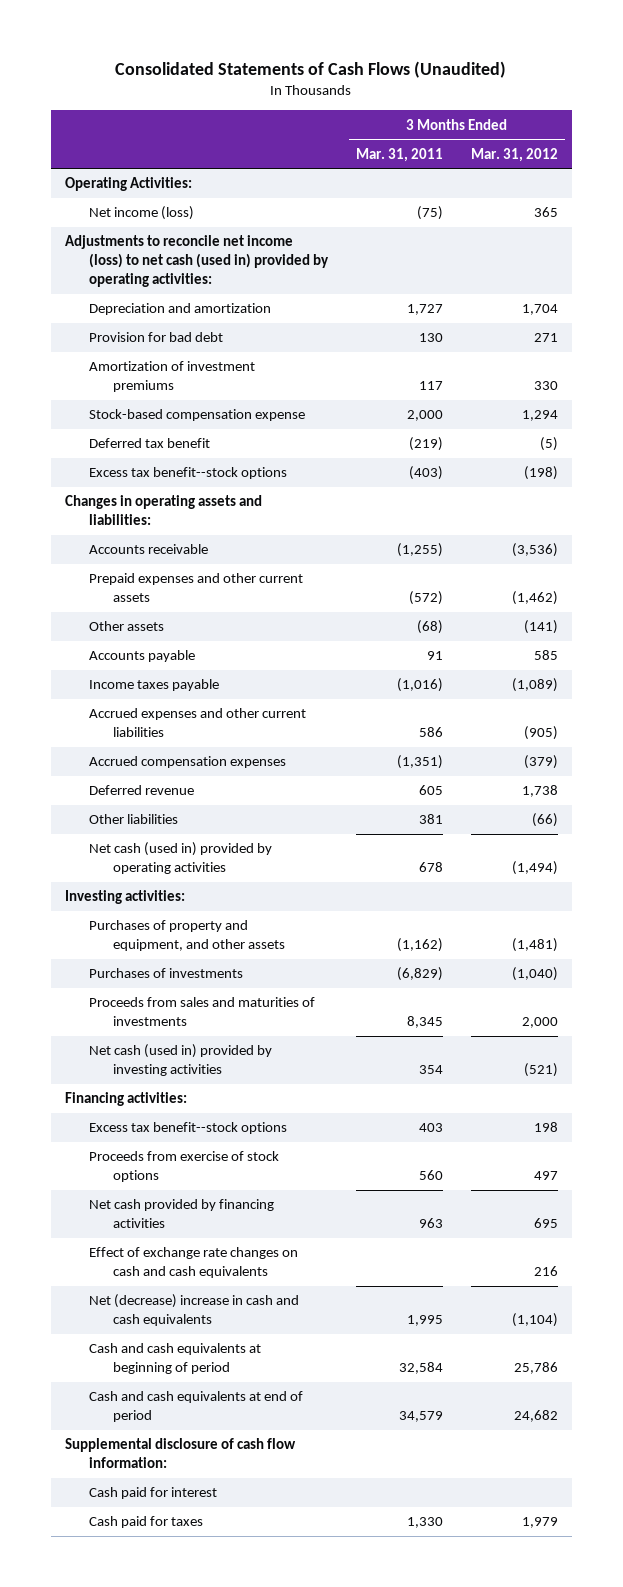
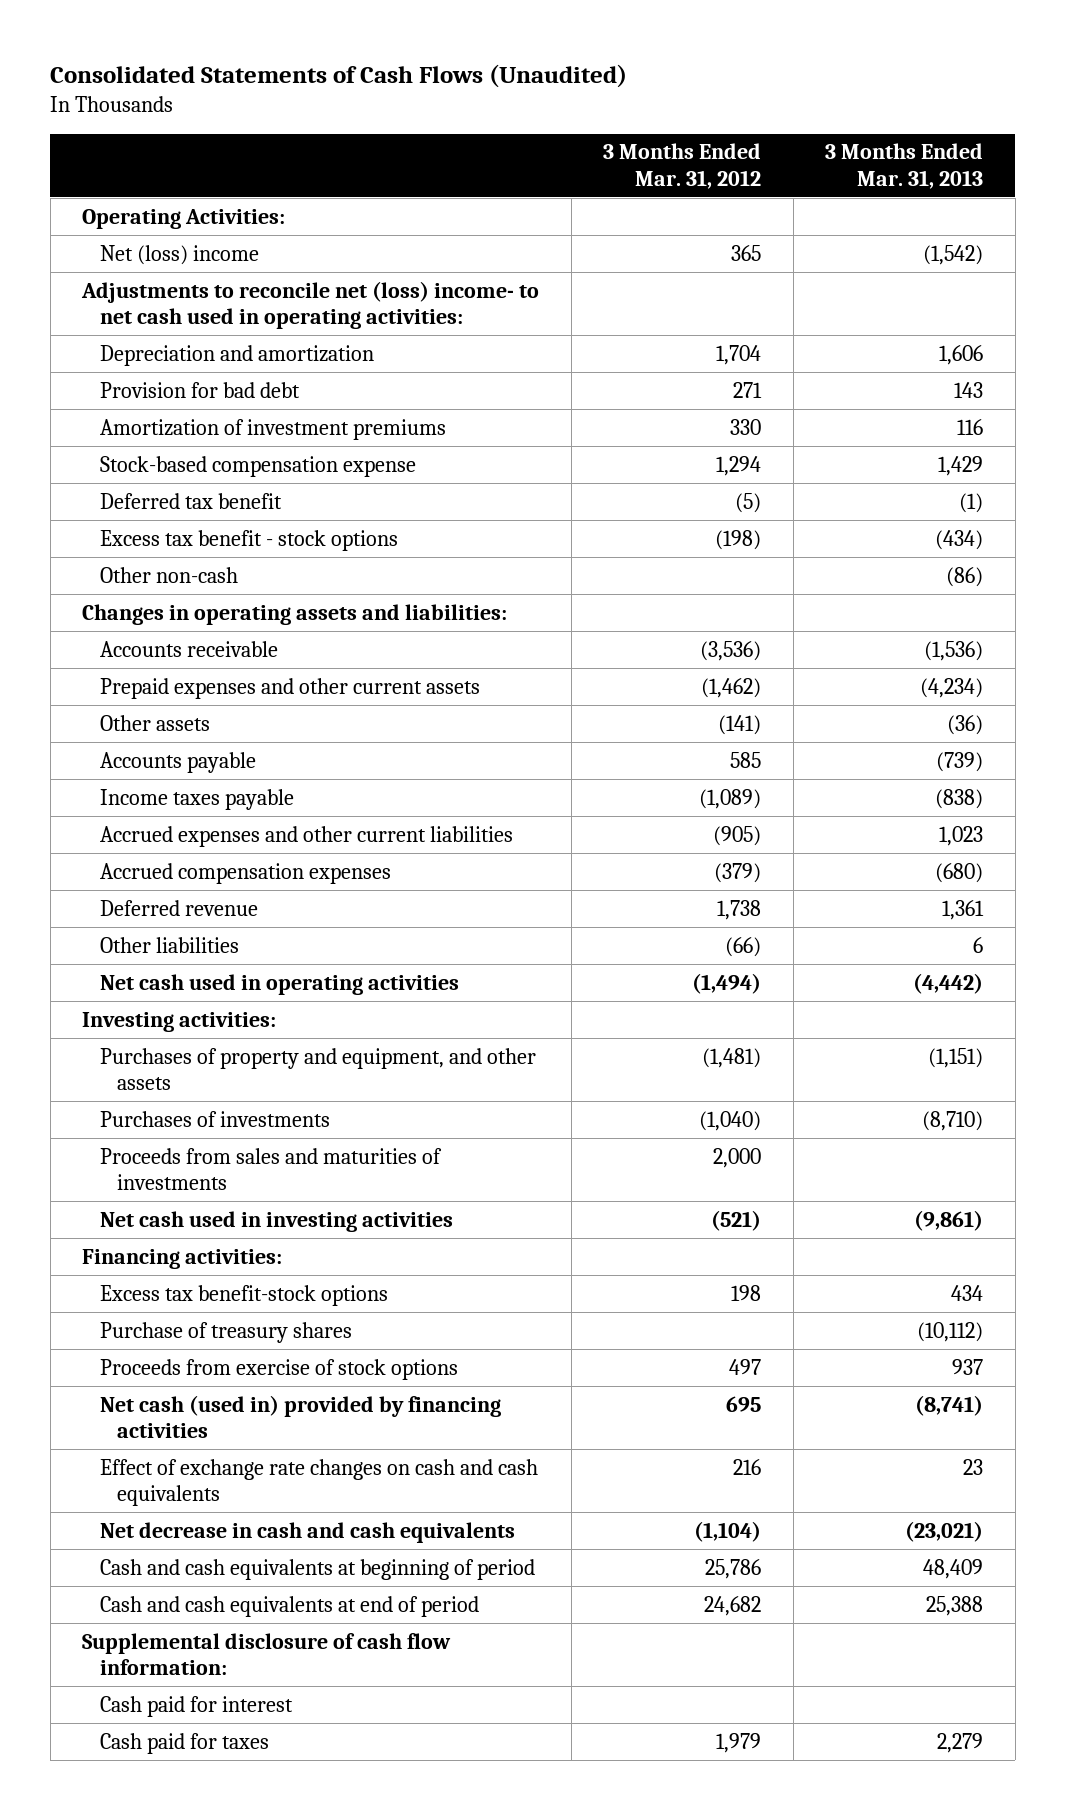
[355,147,443,162] Mar. 31, 2011 -> none
none -> [825,143,984,189] 3 Months Ended Mar. 31, 2013
[89,206,195,221] Net income (loss) -> [99,244,259,265] Net (loss) income
[64,235,330,288] Adjustments to reconcile net income (loss) to net cash (used in) provided by operating activities: -> [81,280,540,330] Adjustments to reconcile net (loss) income- to net cash used in operating activities:
[89,467,288,480] Excess tax benefit--stock options -> [99,529,398,551] Excess tax benefit - stock options
none -> [99,566,238,583] Other non-cash
[89,842,273,875] Net cash (used in) provided by operating activities -> [99,973,459,995] Net cash used in operating activities
[89,1044,273,1077] Net cash (used in) provided by investing activities -> [99,1210,453,1232] Net cash used in investing activities
[89,1122,288,1135] Excess tax benefit--stock options -> [99,1284,388,1306] Excess tax benefit-stock options
none -> [99,1321,352,1343] Purchase of treasury shares
[89,1199,275,1229] Net cash provided by financing activities -> [99,1394,501,1439] Net cash (used in) provided by financing activities
[89,1294,300,1327] Net (decrease) increase in cash and cash equivalents -> [99,1521,515,1543] Net decrease in cash and cash equivalents

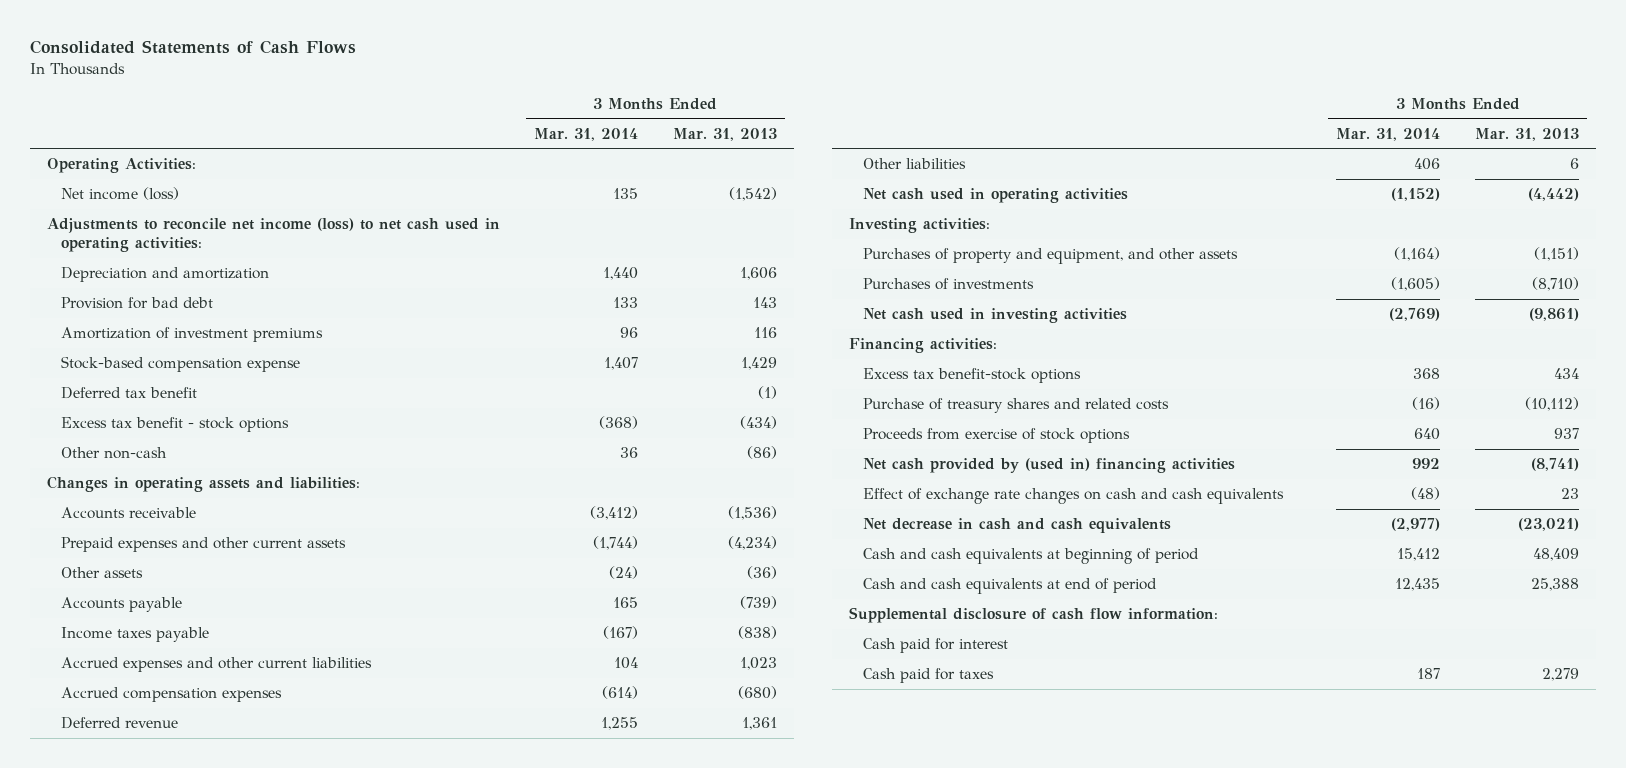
[50,64,628,89] Consolidated Statements of Cash Flows (Unaudited) -> [29,40,356,55] Consolidated Statements of Cash Flows
[603,143,762,189] 3 Months Ended Mar. 31, 2012 -> none
none -> [534,127,639,141] Mar. 31, 2014
[99,244,259,265] Net (loss) income -> [60,187,179,201] Net income (loss)
[81,280,540,330] Adjustments to reconcile net (loss) income- to net cash used in operating activities: -> [46,218,500,253] Adjustments to reconcile net income (loss) to net cash used in operating activities:
[99,1147,442,1191] Proceeds from sales and maturities of investments -> none
[99,1321,352,1343] Purchase of treasury shares -> [862,398,1169,414] Purchase of treasury shares and related costs
[99,1394,501,1439] Net cash (used in) provided by financing activities -> [862,458,1235,474] Net cash provided by (used in) financing activities

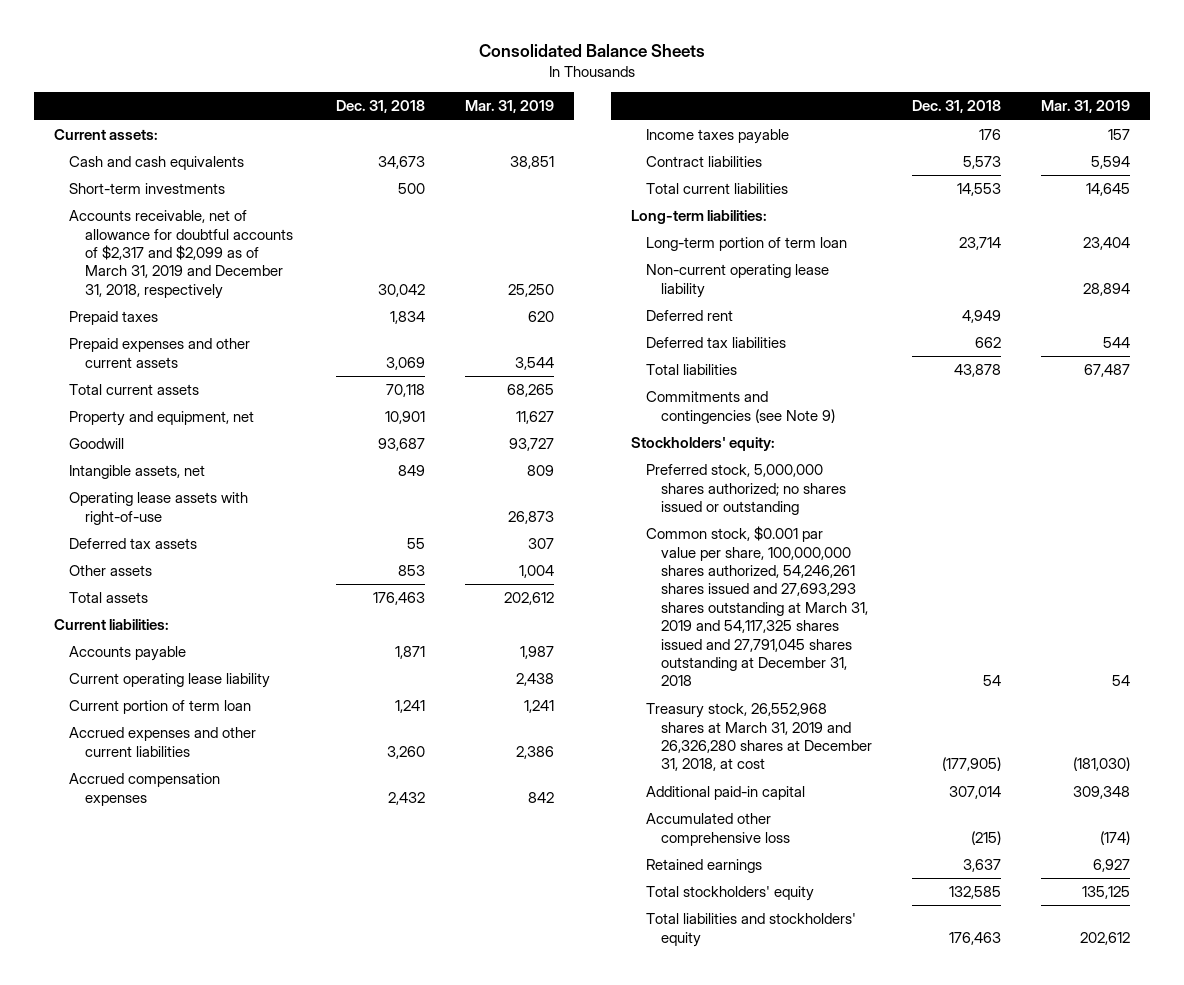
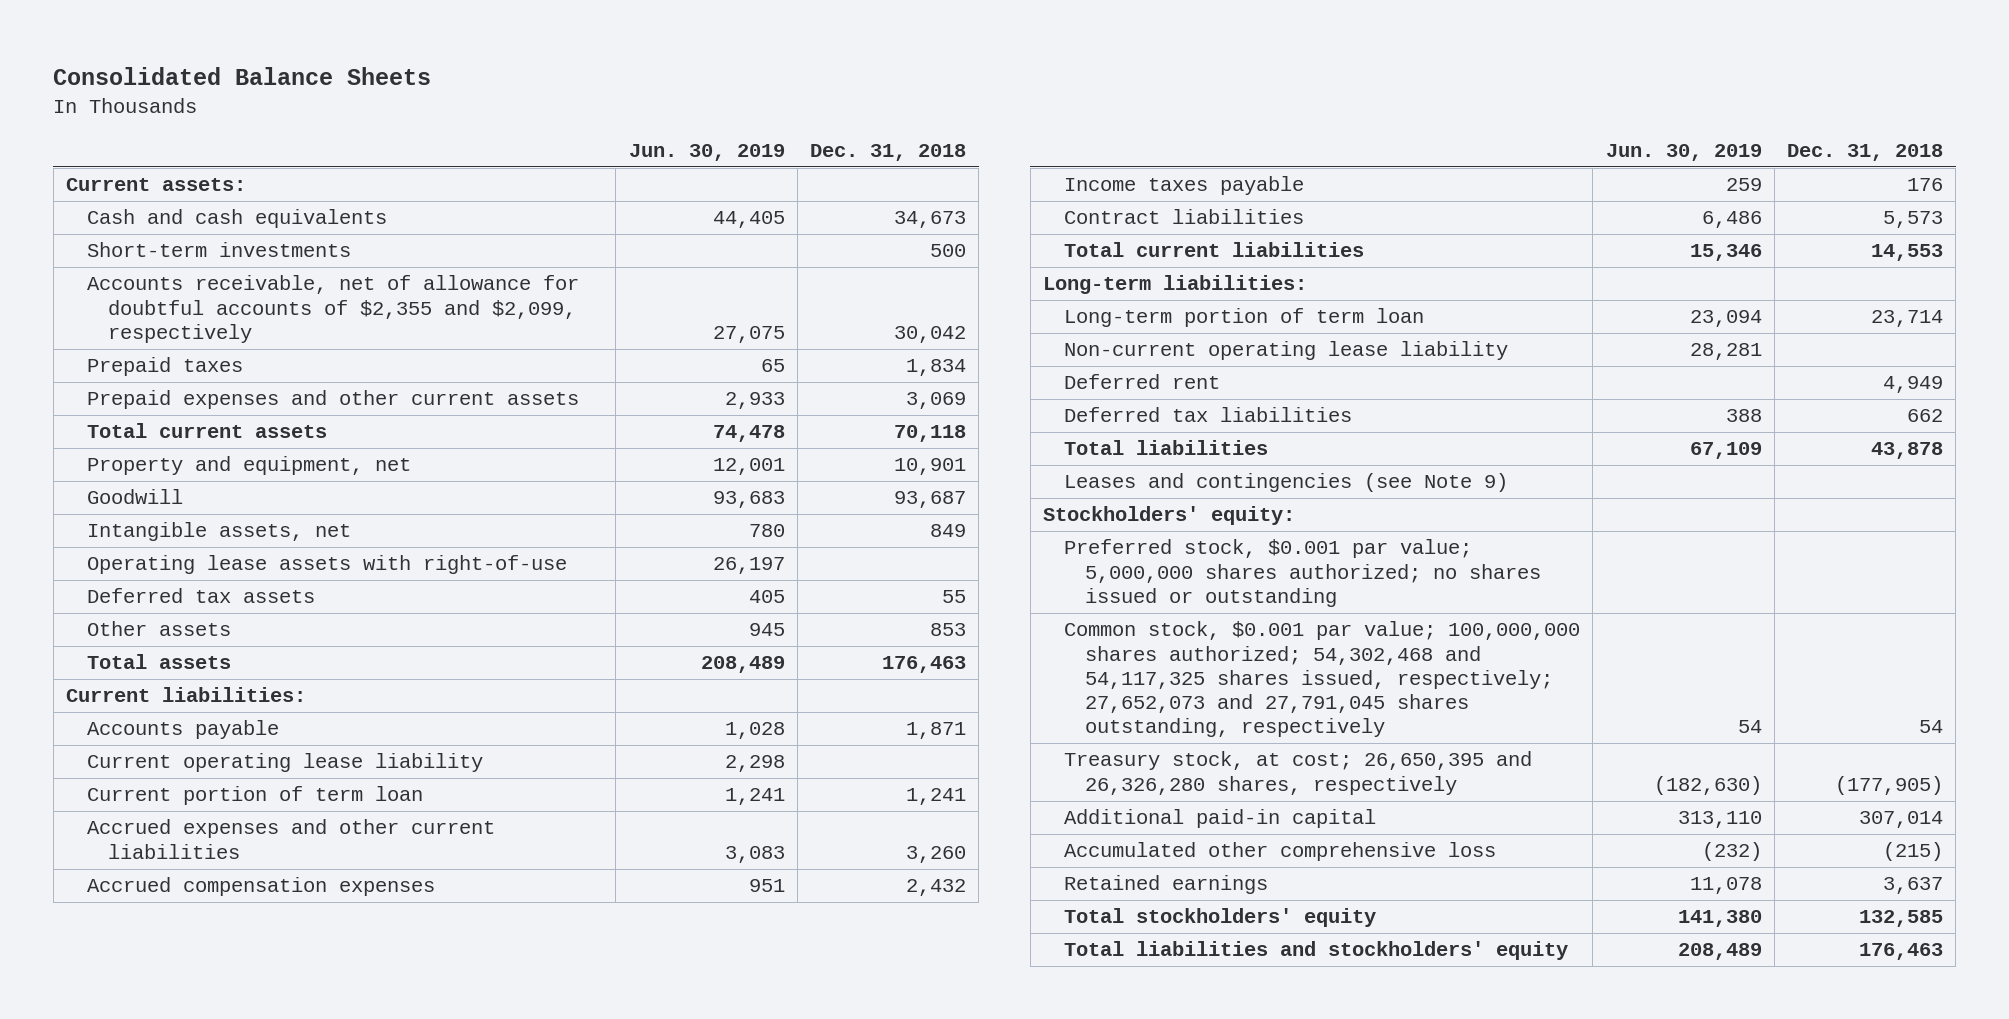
[464,100,554,114] Mar. 31, 2019 -> none
none -> [628,143,785,161] Jun. 30, 2019
[69,210,293,299] Accounts receivable, net of allowance for doubtful accounts of $2,317 and $2,099 as of March 31, 2019 and December 31, 2018, respectively -> [87,275,580,343] Accounts receivable, net of allowance for doubtful accounts of $2,355 and $2,099, respectively
[646,391,836,424] Commitments and contingencies (see Note 9) -> [1064,473,1509,493] Leases and contingencies (see Note 9)
[646,464,847,515] Preferred stock, 5,000,000 shares authorized; no shares issued or outstanding -> [1064,539,1542,607] Preferred stock, $0.001 par value; 5,000,000 shares authorized; no shares issued or outstanding
[646,526,869,687] Common stock, $0.001 par value per share, 100,000,000 shares authorized, 54,246,261 shares issued and 27,693,293 shares outstanding at March 31, 2019 and 54,117,325 shares issued and 27,791,045 shares outstanding at December 31, 2018 -> [1064,621,1581,738] Common stock, $0.001 par value; 100,000,000 shares authorized; 54,302,468 and 54,117,325 shares issued, respectively; 27,652,073 and 27,791,045 shares outstanding, respectively
[646,703,873,772] Treasury stock, 26,552,968 shares at March 31, 2019 and 26,326,280 shares at December 31, 2018, at cost -> [1064,751,1533,795] Treasury stock, at cost; 26,650,395 and 26,326,280 shares, respectively

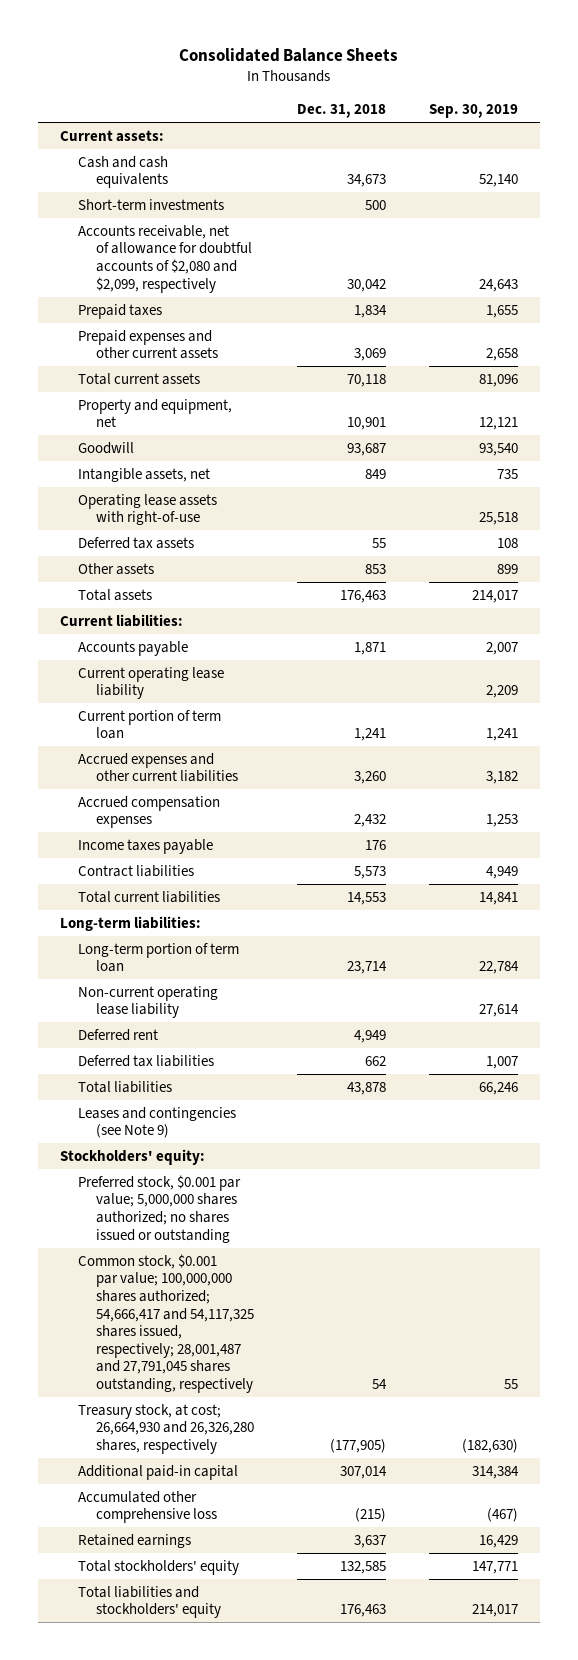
[628,143,785,161] Jun. 30, 2019 -> none
none -> [429,104,519,119] Sep. 30, 2019
[87,275,580,343] Accounts receivable, net of allowance for doubtful accounts of $2,355 and $2,099, respectively -> [77,224,253,293] Accounts receivable, net of allowance for doubtful accounts of $2,080 and $2,099, respectively
[1064,621,1581,738] Common stock, $0.001 par value; 100,000,000 shares authorized; 54,302,468 and 54,117,325 shares issued, respectively; 27,652,073 and 27,791,045 shares outstanding, respectively -> [77,1253,255,1393] Common stock, $0.001 par value; 100,000,000 shares authorized; 54,666,417 and 54,117,325 shares issued, respectively; 28,001,487 and 27,791,045 shares outstanding, respectively
[1064,751,1533,795] Treasury stock, at cost; 26,650,395 and 26,326,280 shares, respectively -> [77,1403,255,1454] Treasury stock, at cost; 26,664,930 and 26,326,280 shares, respectively

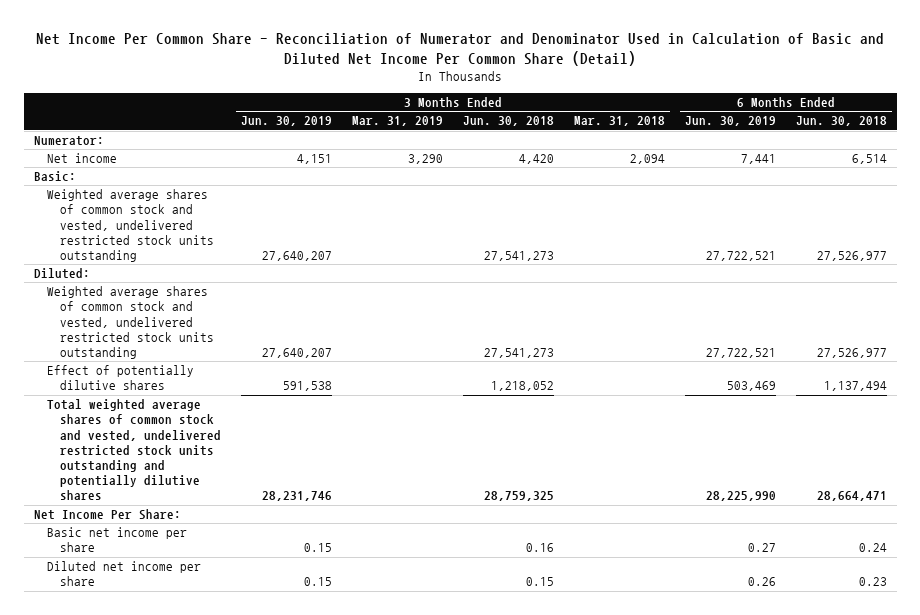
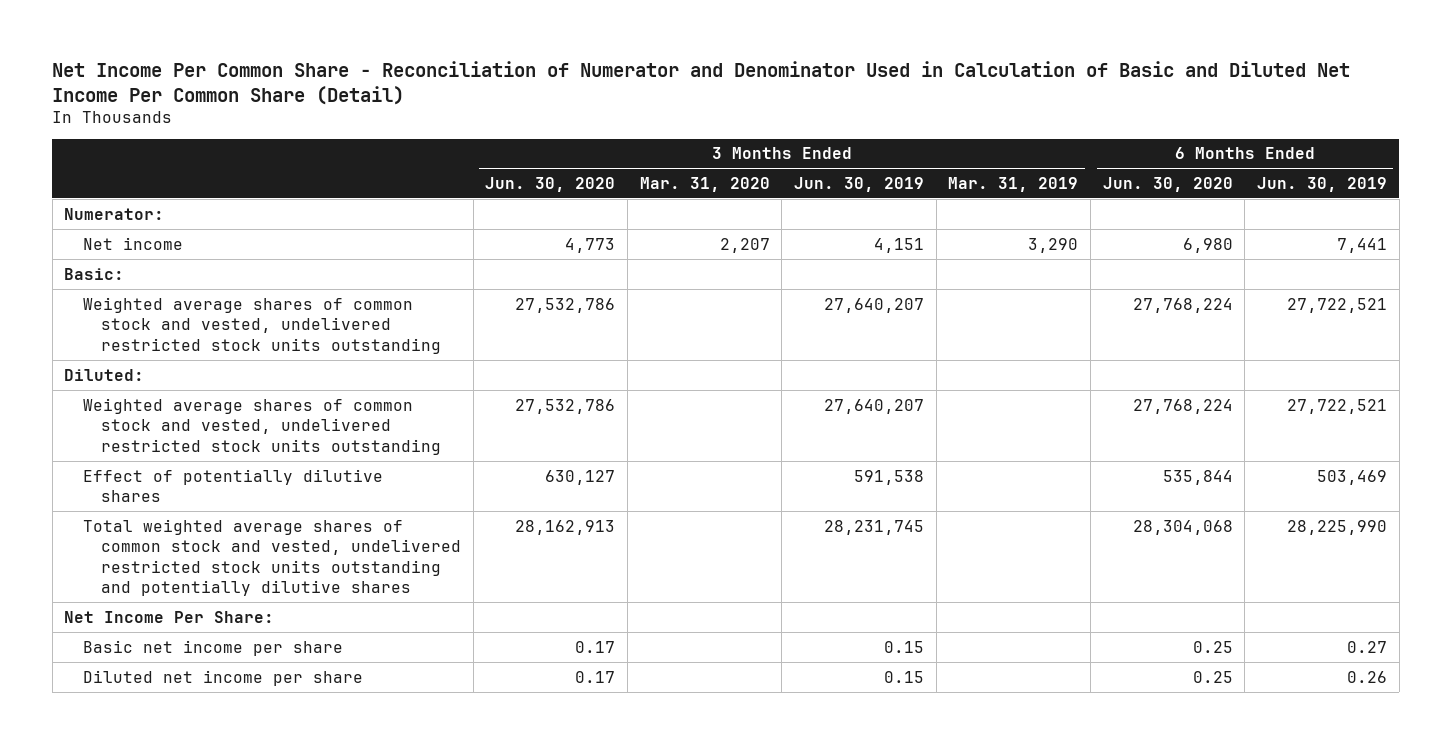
[462,116,554,127] Jun. 30, 2018 -> none
[573,116,665,127] Mar. 31, 2018 -> none
[795,116,887,127] Jun. 30, 2018 -> none
none -> [485,176,616,192] Jun. 30, 2020
none -> [639,176,770,192] Mar. 31, 2020
none -> [1102,176,1233,192] Jun. 30, 2020
[261,491,332,502] 28,231,746 -> [824,519,925,535] 28,231,745

